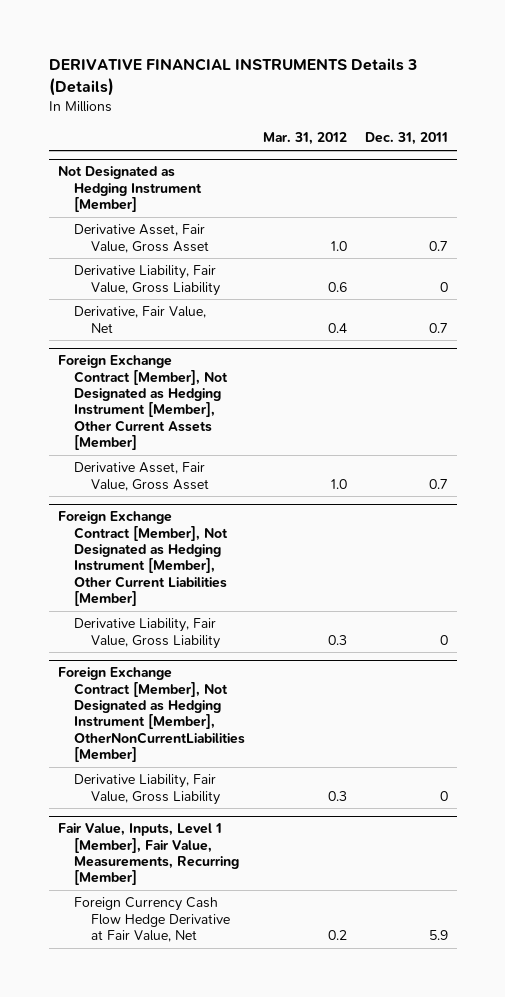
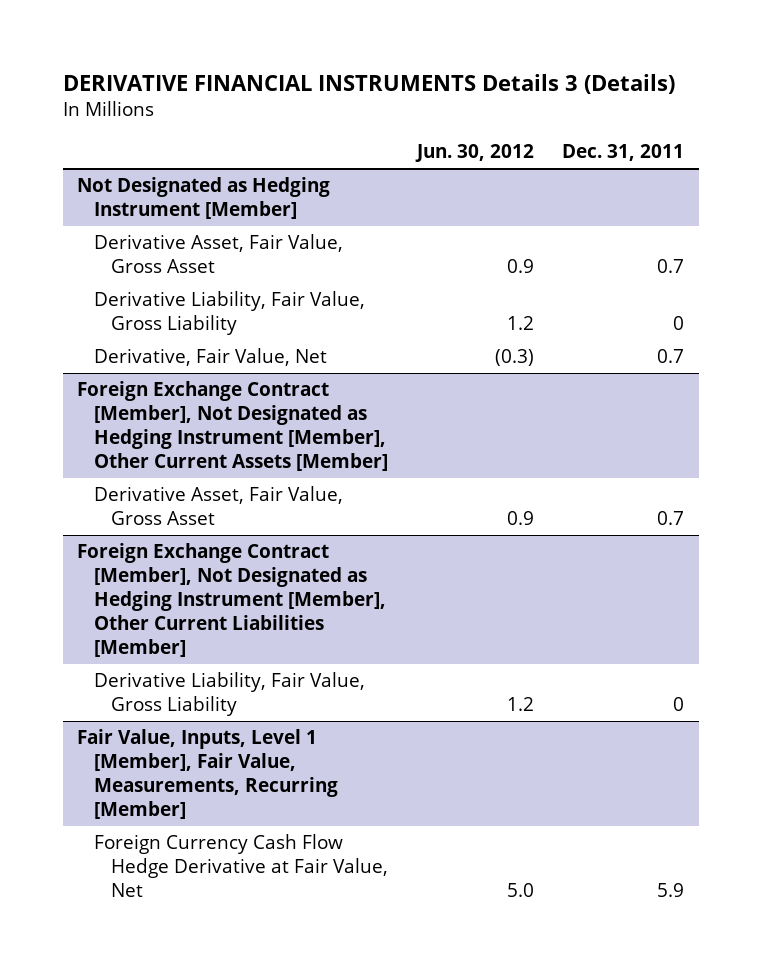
[263,132,348,146] Mar. 31, 2012 -> none
none -> [414,144,534,163] Jun. 30, 2012
[57,667,246,762] Foreign Exchange Contract [Member], Not Designated as Hedging Instrument [Member], OtherNonCurrentLiabilities [Member] -> none
[74,774,221,805] Derivative Liability, Fair Value, Gross Liability -> none

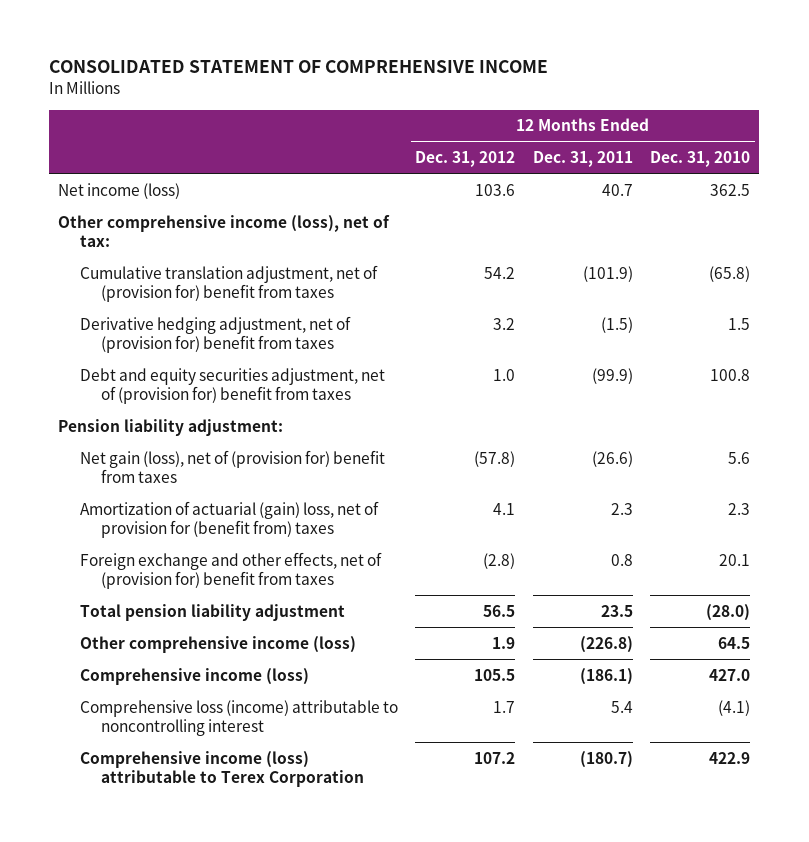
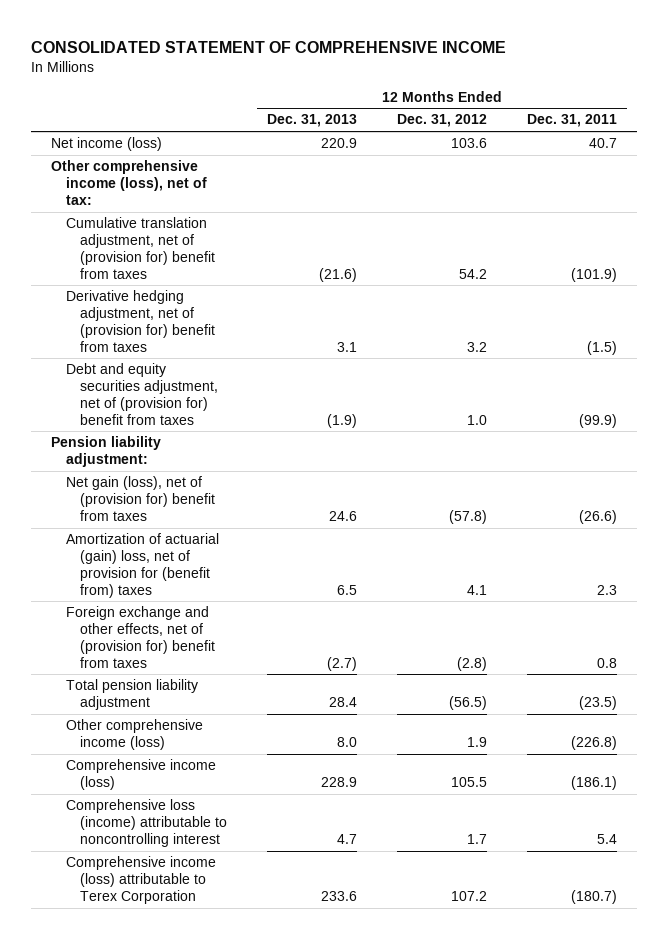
[650,150,751,167] Dec. 31, 2010 -> none
none -> [267,114,358,128] Dec. 31, 2013
[483,604,516,617] 56.5 -> [449,696,488,711] (56.5)
[600,604,633,617] 23.5 -> [579,696,618,711] (23.5)

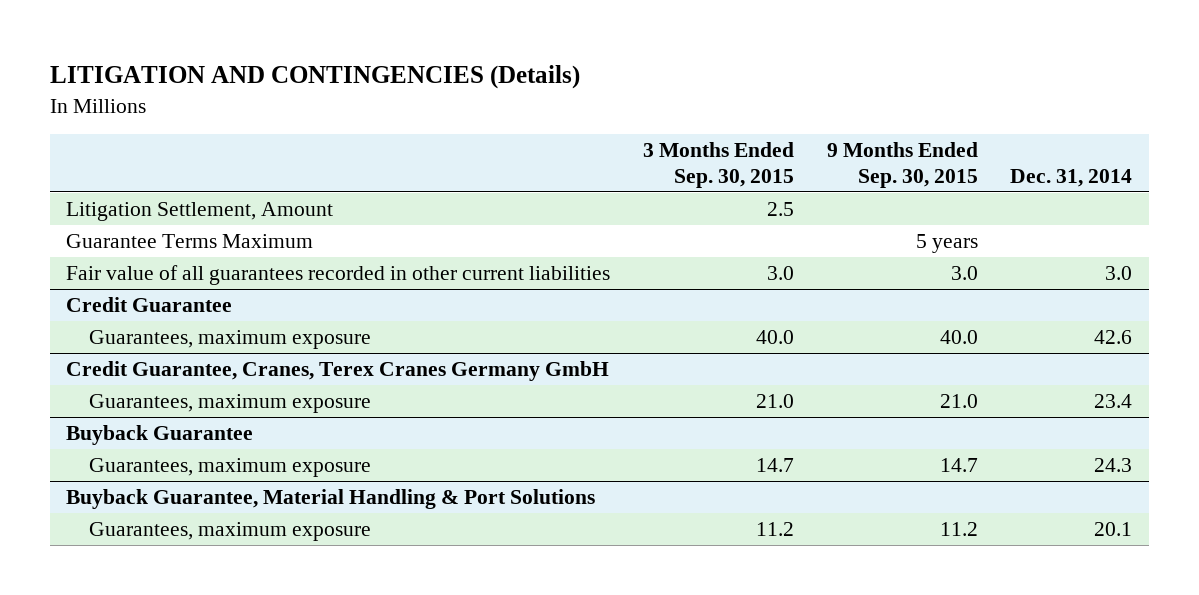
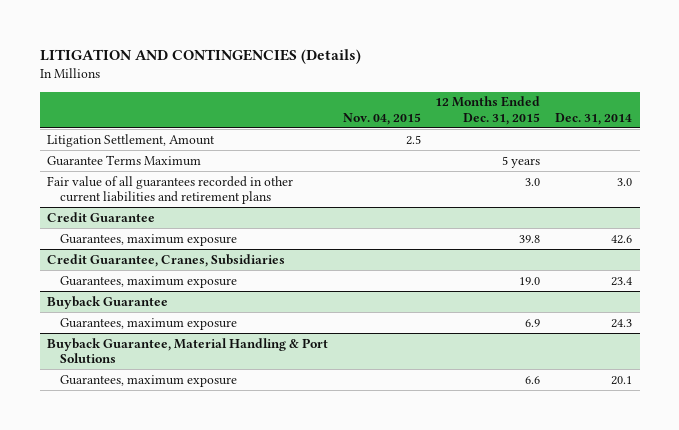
[642,142,794,188] 3 Months Ended Sep. 30, 2015 -> none
[826,142,978,188] 9 Months Ended Sep. 30, 2015 -> none
none -> [342,112,421,125] Nov. 04, 2015
none -> [435,96,541,125] 12 Months Ended Dec. 31, 2015
[66,264,611,285] Fair value of all guarantees recorded in other current liabilities -> [46,175,293,205] Fair value of all guarantees recorded in other current liabilities and retirement plans
[66,360,610,381] Credit Guarantee, Cranes, Terex Cranes Germany GmbH -> none
none -> [46,253,285,267] Credit Guarantee, Cranes, Subsidiaries

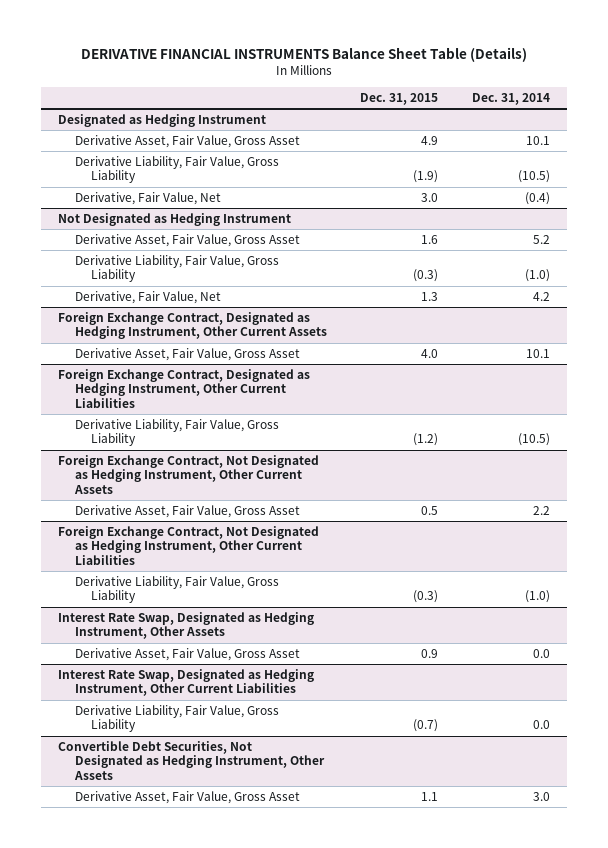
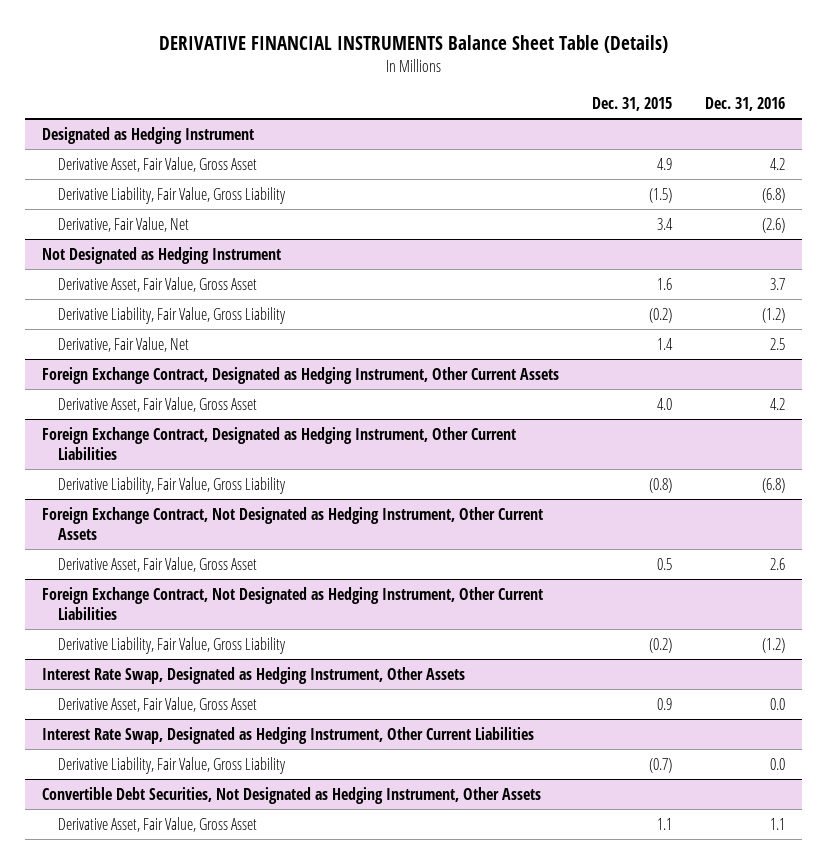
[471,93,550,106] Dec. 31, 2014 -> none
none -> [705,97,786,112] Dec. 31, 2016
[413,170,439,184] (1.9) -> [649,187,673,203] (1.5)
[421,192,439,202] 3.0 -> [657,217,674,230] 3.4
[413,269,439,283] (0.3) -> [649,307,673,323] (0.2)
[421,291,439,301] 1.3 -> [657,337,674,350] 1.4
[413,433,439,447] (1.2) -> [649,477,673,493] (0.8)
[413,590,439,604] (0.3) -> [649,637,673,653] (0.2)

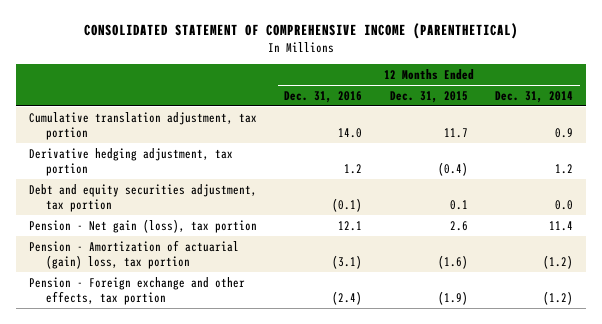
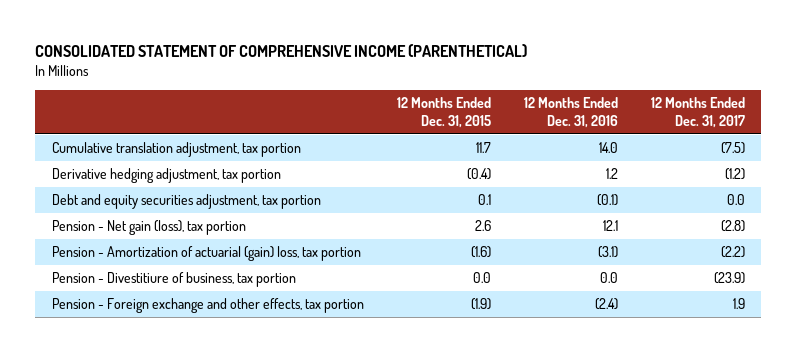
[494,90,573,103] Dec. 31, 2014 -> none
none -> [650,97,745,128] 12 Months Ended Dec. 31, 2017
none -> [51,272,296,288] Pension - Divestitiure of business, tax portion

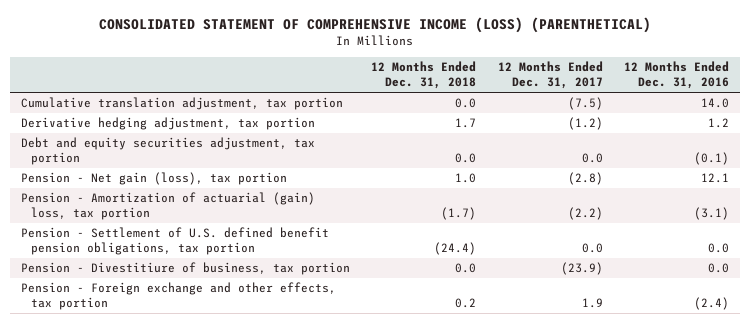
[35,44,528,58] CONSOLIDATED STATEMENT OF COMPREHENSIVE INCOME (PARENTHETICAL) -> [99,16,652,33] CONSOLIDATED STATEMENT OF COMPREHENSIVE INCOME (LOSS) (PARENTHETICAL)
[396,97,491,128] 12 Months Ended Dec. 31, 2015 -> none
none -> [371,61,477,90] 12 Months Ended Dec. 31, 2018
none -> [20,227,329,256] Pension - Settlement of U.S. defined benefit pension obligations, tax portion

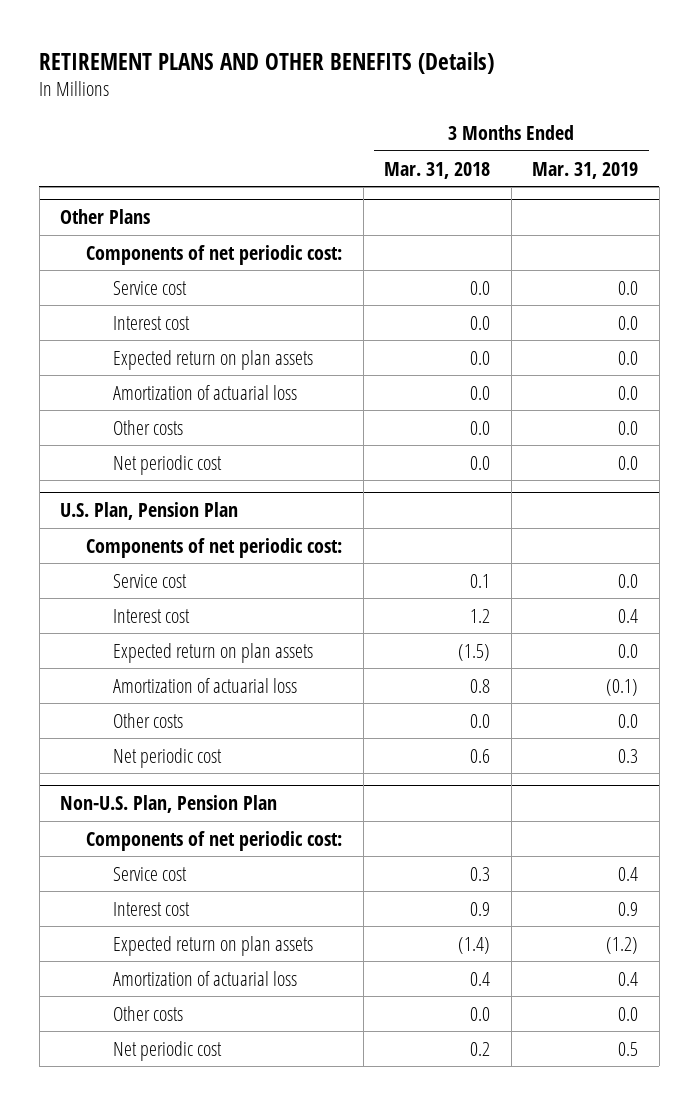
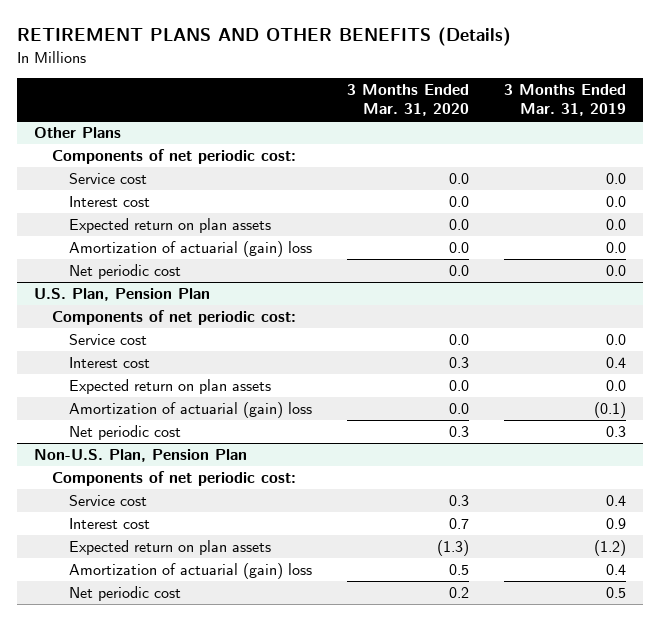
[384,161,491,179] Mar. 31, 2018 -> none
none -> [346,84,469,117] 3 Months Ended Mar. 31, 2020
[112,419,183,435] Other costs -> none
[112,384,297,400] Amortization of actuarial loss -> [68,241,312,258] Amortization of actuarial (gain) loss
[112,712,183,728] Other costs -> none
[112,677,297,693] Amortization of actuarial loss -> [68,402,312,419] Amortization of actuarial (gain) loss
[112,1005,183,1021] Other costs -> none
[112,970,297,986] Amortization of actuarial loss -> [68,563,312,580] Amortization of actuarial (gain) loss

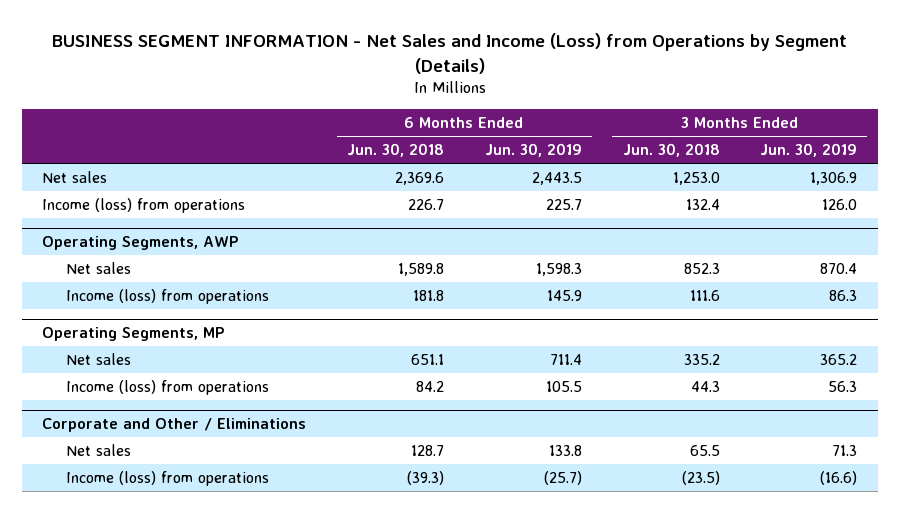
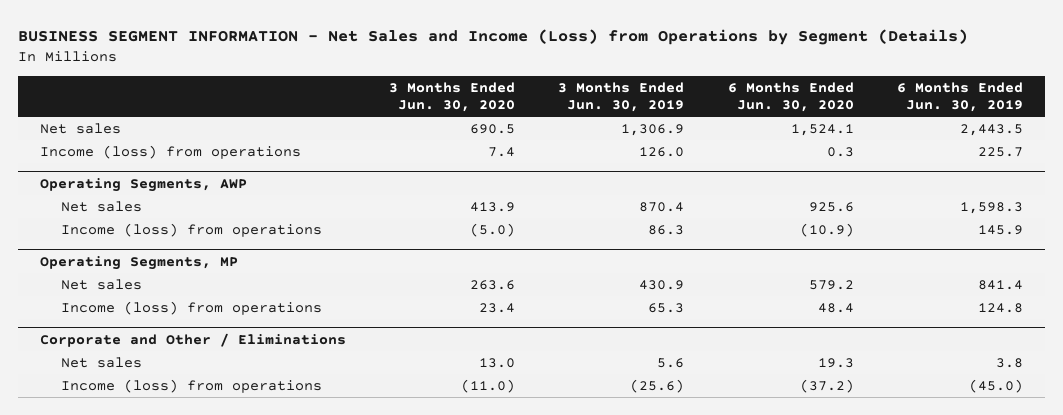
[347,143,445,158] Jun. 30, 2018 -> none
[622,143,720,158] Jun. 30, 2018 -> none
none -> [388,81,515,113] 3 Months Ended Jun. 30, 2020
none -> [727,81,854,113] 6 Months Ended Jun. 30, 2020
[549,353,582,365] 711.4 -> [977,279,1023,290] 841.4
[820,353,858,365] 365.2 -> [639,279,685,290] 430.9
[545,380,582,392] 105.5 -> [977,302,1023,313] 124.8
[828,380,858,392] 56.3 -> [648,302,685,313] 65.3
[548,444,582,456] 133.8 -> [995,357,1023,368] 3.8
[832,444,858,456] 71.3 -> [657,357,685,368] 5.6
[543,470,582,485] (25.7) -> [968,378,1023,393] (45.0)
[820,470,858,485] (16.6) -> [630,378,685,393] (25.6)

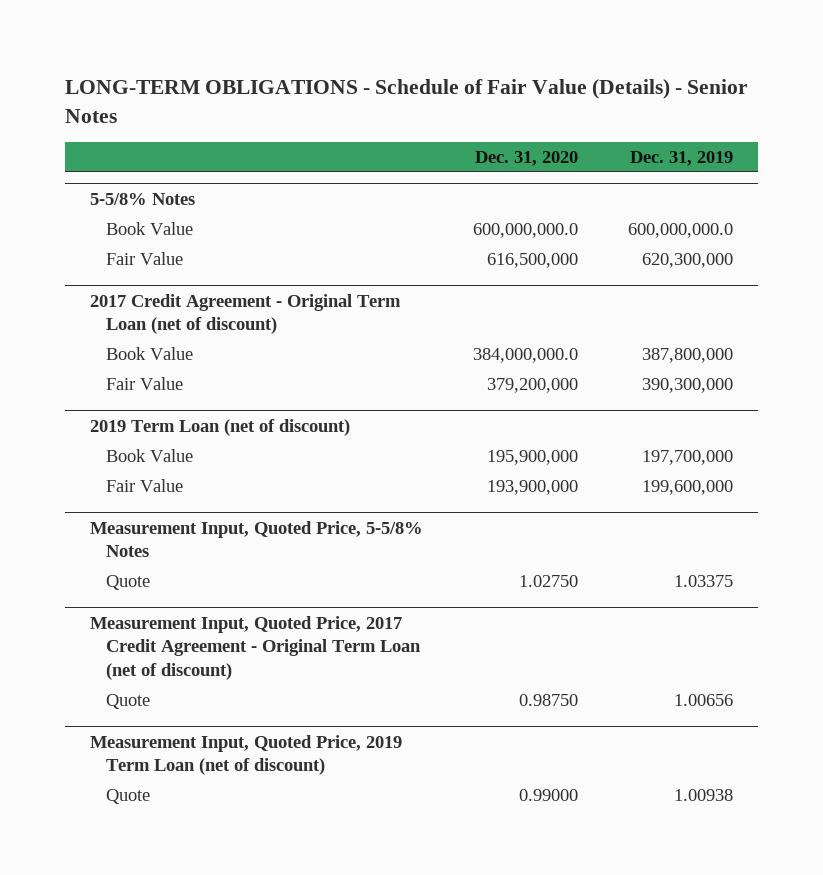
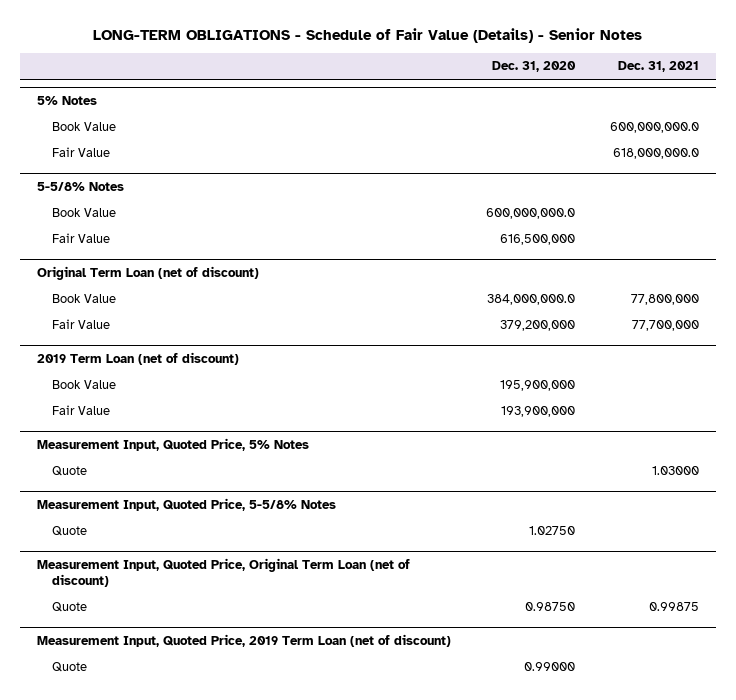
[630,150,734,166] Dec. 31, 2019 -> none
none -> [617,61,699,73] Dec. 31, 2021
none -> [37,96,98,106] 5% Notes
none -> [51,122,116,132] Book Value
none -> [51,147,110,158] Fair Value
[89,293,401,335] 2017 Credit Agreement - Original Term Loan (net of discount) -> [37,266,260,281] Original Term Loan (net of discount)
none -> [37,438,310,452] Measurement Input, Quoted Price, 5% Notes
none -> [51,466,87,477] Quote
[89,615,421,681] Measurement Input, Quoted Price, 2017 Credit Agreement - Original Term Loan (net of discount) -> [37,558,411,588] Measurement Input, Quoted Price, Original Term Loan (net of discount)

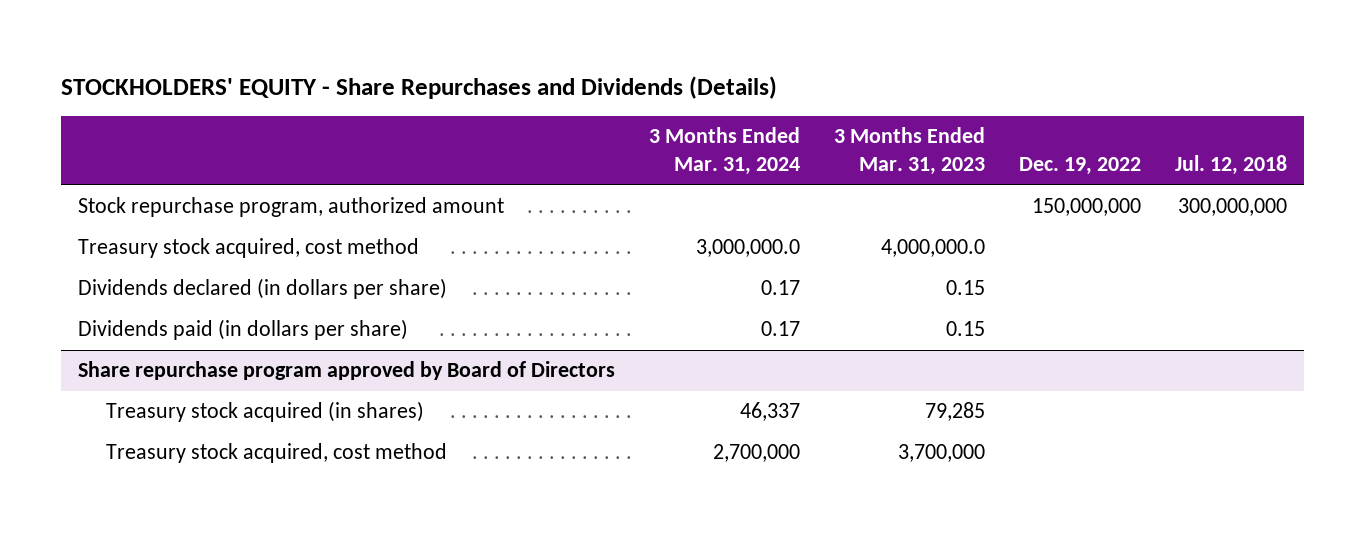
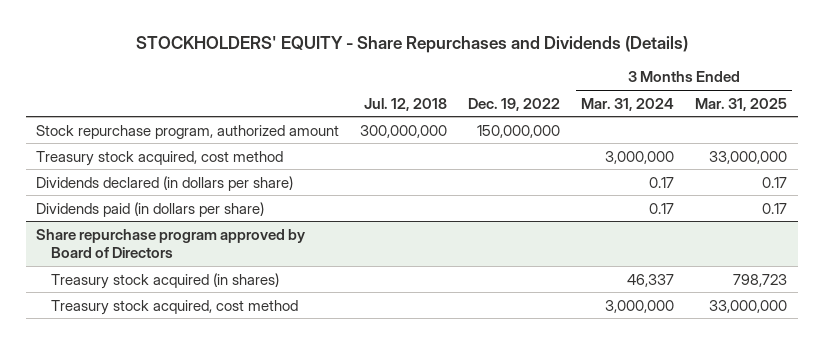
[833,127,985,176] 3 Months Ended Mar. 31, 2023 -> none
none -> [695,97,788,111] Mar. 31, 2025
[695,239,800,258] 3,000,000.0 -> [605,150,675,164] 3,000,000
[712,444,800,463] 2,700,000 -> [605,299,675,313] 3,000,000

